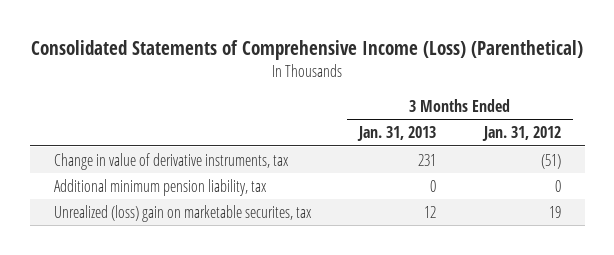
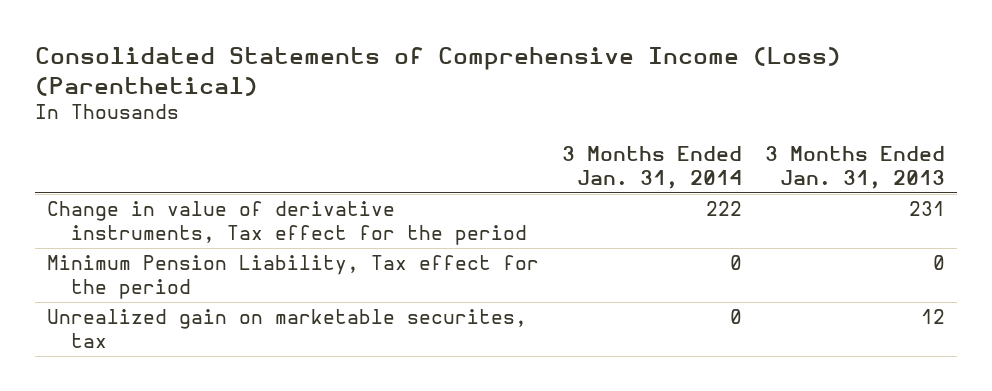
[481,126,561,142] Jan. 31, 2012 -> none
none -> [561,145,742,189] 3 Months Ended Jan. 31, 2014
[53,152,289,170] Change in value of derivative instruments, tax -> [46,201,528,246] Change in value of derivative instruments, Tax effect for the period
[53,178,267,196] Additional minimum pension liability, tax -> [46,255,539,300] Minimum Pension Liability, Tax effect for the period
[53,204,312,222] Unrealized (loss) gain on marketable securites, tax -> [46,309,527,349] Unrealized gain on marketable securites, tax

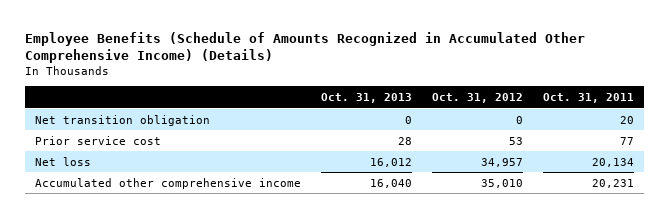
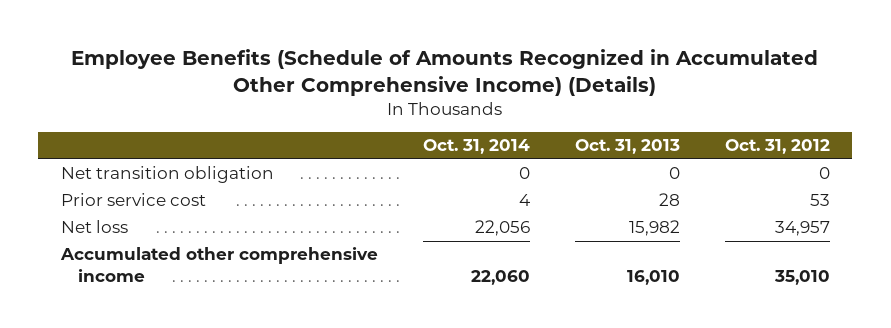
[543,93,635,104] Oct. 31, 2011 -> none
none -> [422,139,530,155] Oct. 31, 2014
[370,157,413,167] 16,012 -> [628,220,680,237] 15,982
[370,178,413,188] 16,040 -> [626,270,680,286] 16,010

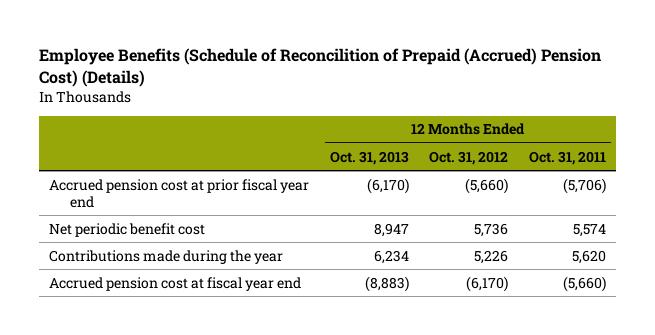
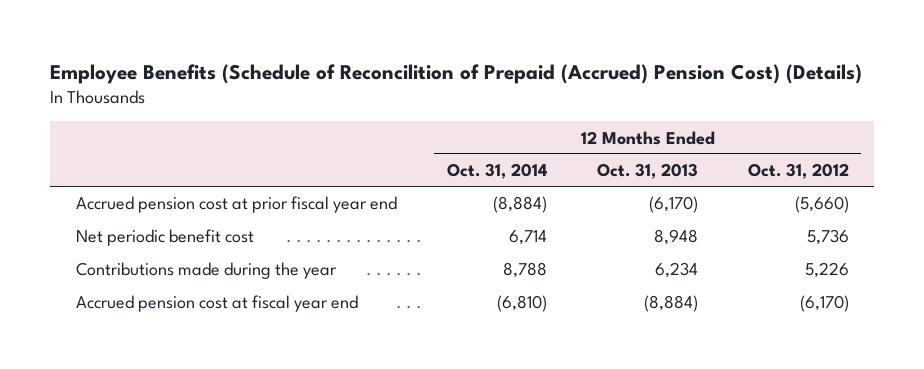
[529,150,607,165] Oct. 31, 2011 -> none
none -> [446,163,547,180] Oct. 31, 2014
[373,222,409,237] 8,947 -> [653,229,698,246] 8,948
[364,275,409,292] (8,883) -> [643,295,698,313] (8,884)

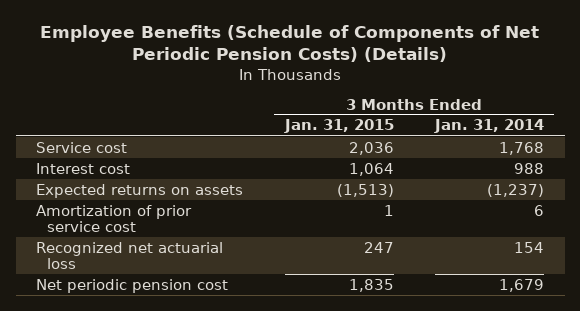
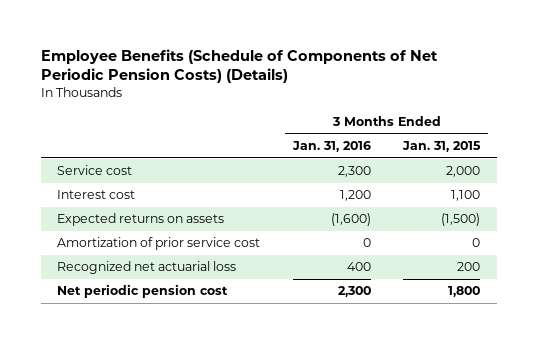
[434,119,545,134] Jan. 31, 2014 -> none
none -> [291,141,371,153] Jan. 31, 2016
[348,141,394,155] 2,036 -> [446,166,481,178] 2,000
[348,162,394,176] 1,064 -> [451,190,481,202] 1,100
[336,183,394,197] (1,513) -> [441,213,481,227] (1,500)
[383,204,394,216] 1 -> [472,238,481,248] 0
[363,241,394,253] 247 -> [457,262,481,272] 200
[348,278,394,292] 1,835 -> [448,286,481,298] 1,800

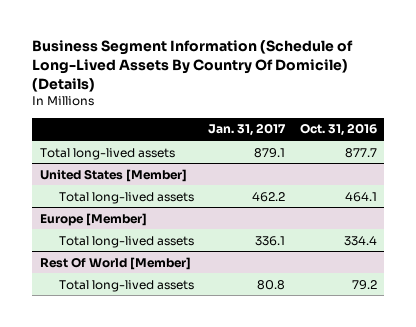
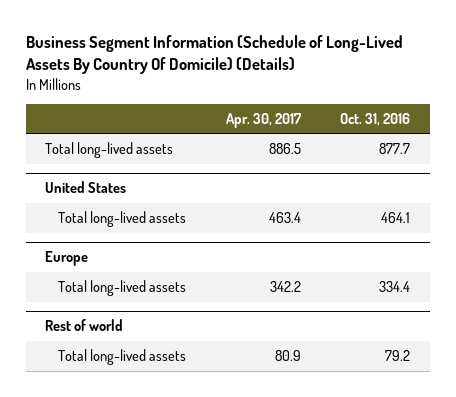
[208,123,287,137] Jan. 31, 2017 -> none
none -> [225,112,302,128] Apr. 30, 2017
[39,168,187,182] United States [Member] -> [45,181,127,194] United States
[39,212,147,226] Europe [Member] -> [45,251,89,267] Europe
[39,256,191,270] Rest Of World [Member] -> [45,319,124,332] Rest of world

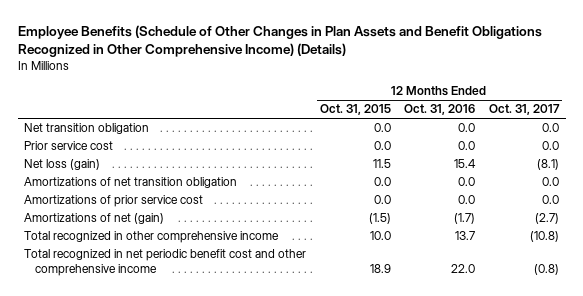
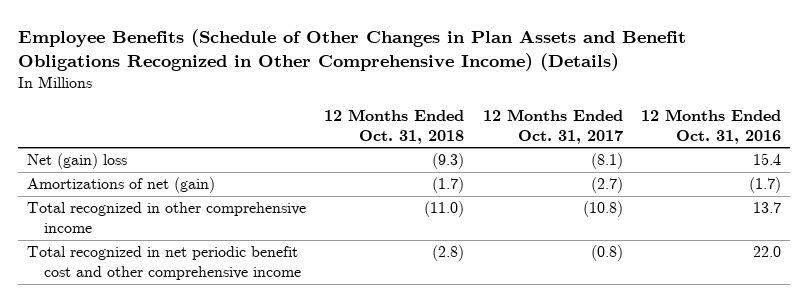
[319,104,391,116] Oct. 31, 2015 -> none
none -> [324,109,465,144] 12 Months Ended Oct. 31, 2018
[24,123,150,135] Net transition obligation -> none
[24,141,114,151] Prior service cost -> none
[24,177,238,189] Amortizations of net transition obligation -> none
[24,195,204,208] Amortizations of prior service cost -> none
[24,159,101,171] Net loss (gain) -> [27,153,128,170] Net (gain) loss

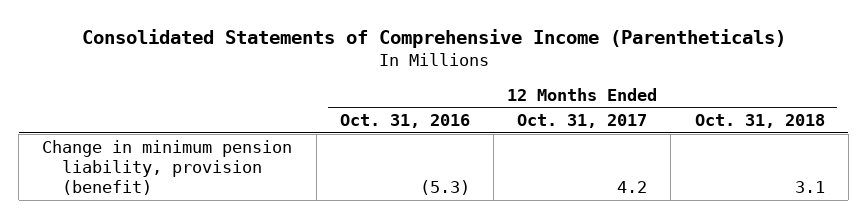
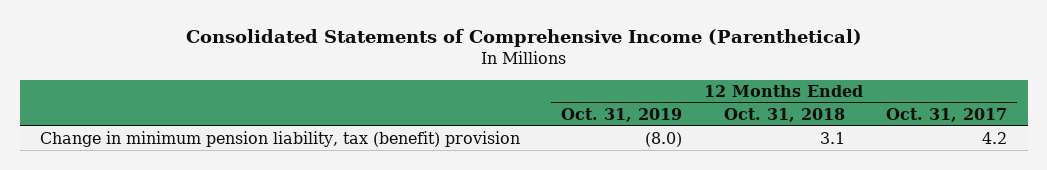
[81,29,786,49] Consolidated Statements of Comprehensive Income (Parentheticals) -> [185,29,862,48] Consolidated Statements of Comprehensive Income (Parenthetical)
[339,114,470,129] Oct. 31, 2016 -> none
none -> [561,107,683,122] Oct. 31, 2019
[42,139,293,196] Change in minimum pension liability, provision (benefit) -> [40,131,521,148] Change in minimum pension liability, tax (benefit) provision

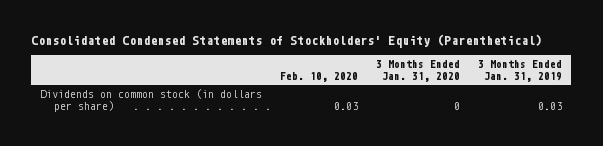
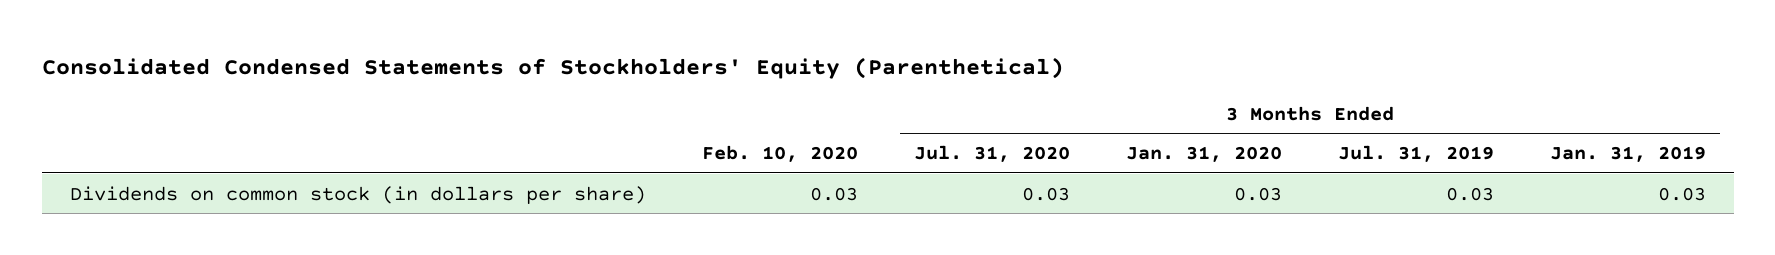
none -> [913,145,1070,163] Jul. 31, 2020
none -> [1337,145,1494,163] Jul. 31, 2019
[454,102,461,111] 0 -> [1233,186,1282,201] 0.03

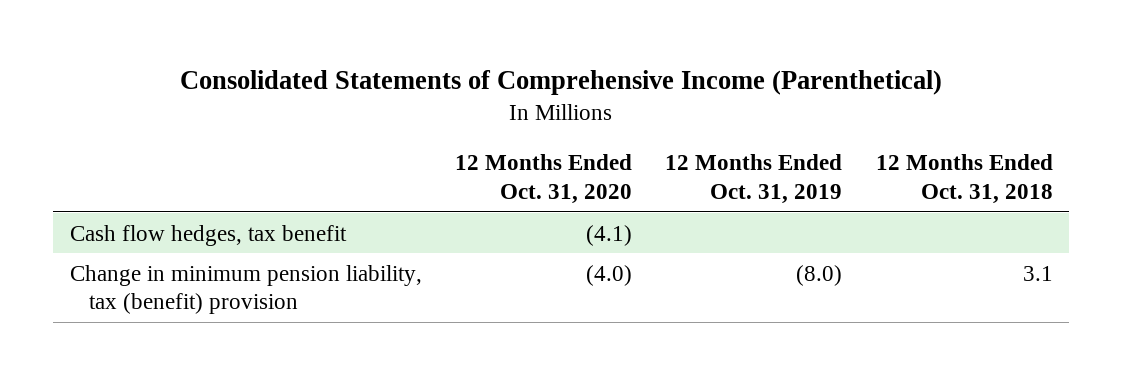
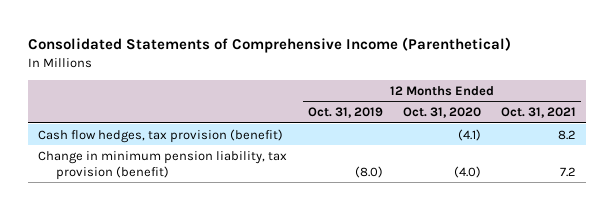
[875,154,1053,205] 12 Months Ended Oct. 31, 2018 -> none
none -> [500,107,576,119] Oct. 31, 2021
[70,224,348,246] Cash flow hedges, tax benefit -> [38,128,284,143] Cash flow hedges, tax provision (benefit)
[70,264,423,315] Change in minimum pension liability, tax (benefit) provision -> [38,150,288,180] Change in minimum pension liability, tax provision (benefit)

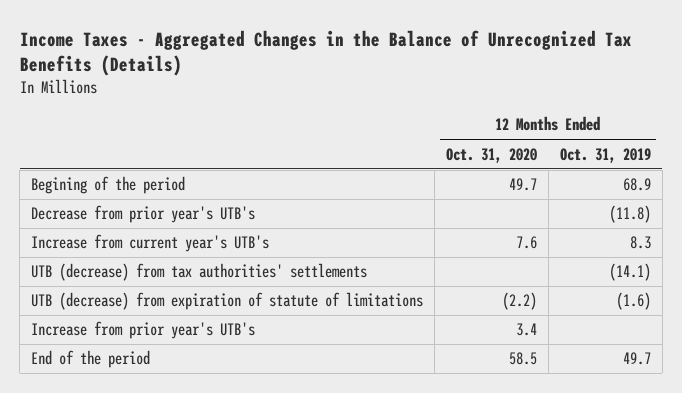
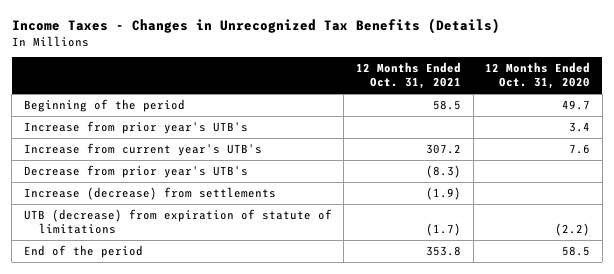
[19,29,632,77] Income Taxes - Aggregated Changes in the Balance of Unrecognized Tax Benefits (Details) -> [11,17,500,34] Income Taxes - Changes in Unrecognized Tax Benefits (Details)
[559,147,651,163] Oct. 31, 2019 -> none
none -> [356,62,462,90] 12 Months Ended Oct. 31, 2021
[31,176,186,195] Begining of the period -> [23,99,185,113] Beginning of the period
[31,321,256,340] Increase from prior year's UTB's -> [23,121,248,135] Increase from prior year's UTB's
[31,205,256,224] Decrease from prior year's UTB's -> [23,165,248,179] Decrease from prior year's UTB's
[31,263,368,282] UTB (decrease) from tax authorities' settlements -> [23,187,276,201] Increase (decrease) from settlements

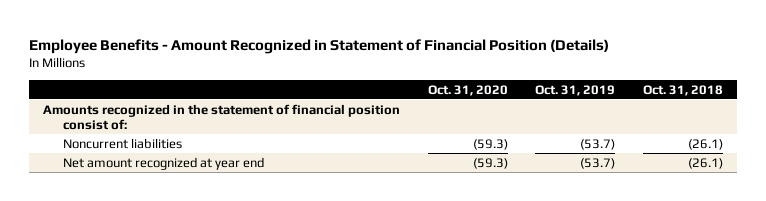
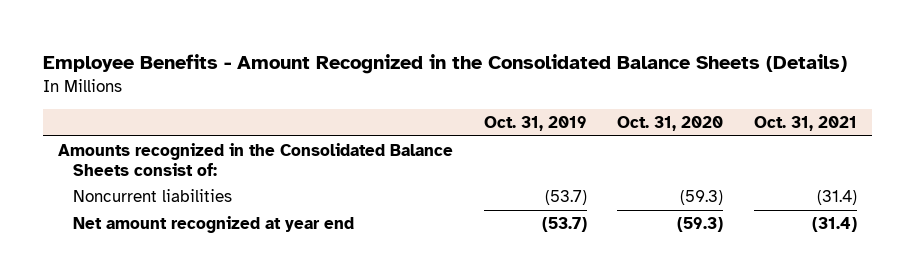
[29,38,610,54] Employee Benefits - Amount Recognized in Statement of Financial Position (Details) -> [42,53,847,74] Employee Benefits - Amount Recognized in the Consolidated Balance Sheets (Details)
[642,84,723,96] Oct. 31, 2018 -> none
none -> [753,116,857,132] Oct. 31, 2021
[43,103,401,131] Amounts recognized in the statement of financial position consist of: -> [57,143,453,176] Amounts recognized in the Consolidated Balance Sheets consist of:

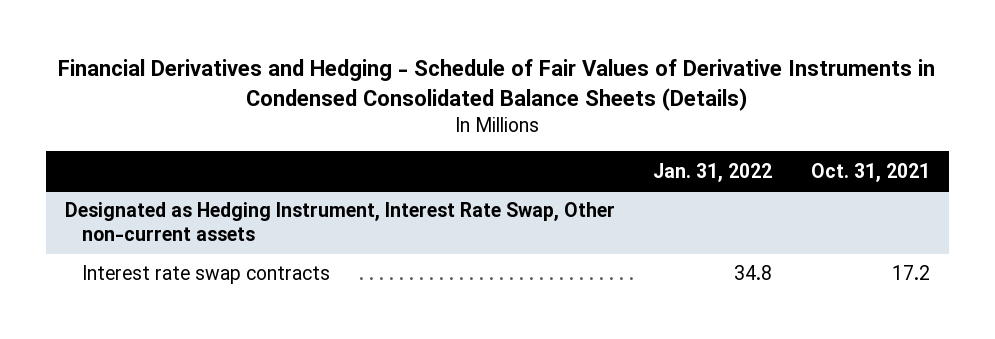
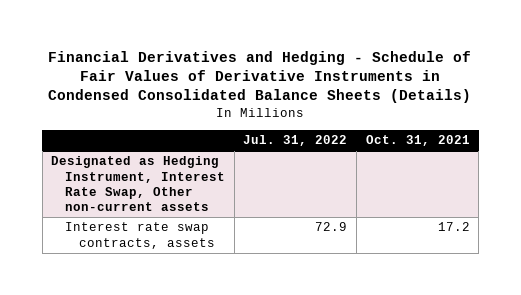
[653,162,773,182] Jan. 31, 2022 -> none
none -> [243,135,348,147] Jul. 31, 2022
[81,265,330,285] Interest rate swap contracts -> [65,222,216,249] Interest rate swap contracts, assets

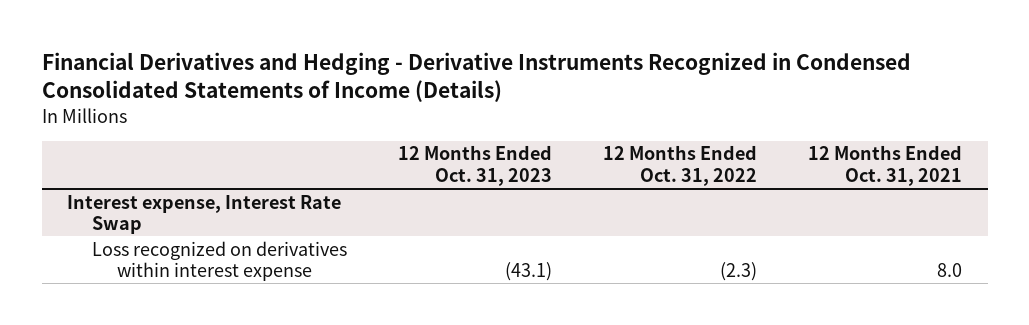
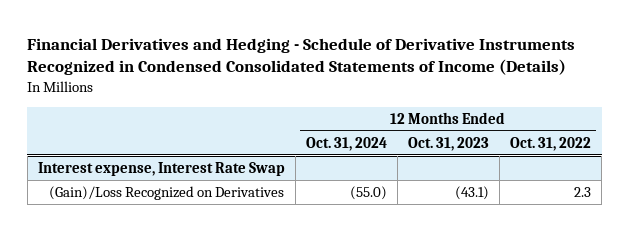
[41,51,911,103] Financial Derivatives and Hedging - Derivative Instruments Recognized in Condensed Consolidated Statements of Income (Details) -> [27,37,576,76] Financial Derivatives and Hedging - Schedule of Derivative Instruments Recognized in Condensed Consolidated Statements of Income (Details)
[808,145,963,186] 12 Months Ended Oct. 31, 2021 -> none
none -> [305,136,387,151] Oct. 31, 2024
[92,240,348,281] Loss recognized on derivatives within interest expense -> [49,185,285,200] (Gain)/Loss Recognized on Derivatives
[720,261,758,281] (2.3) -> [574,186,592,197] 2.3

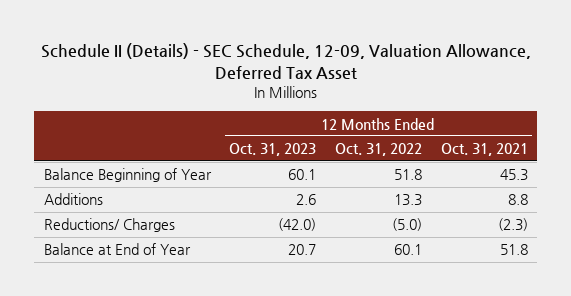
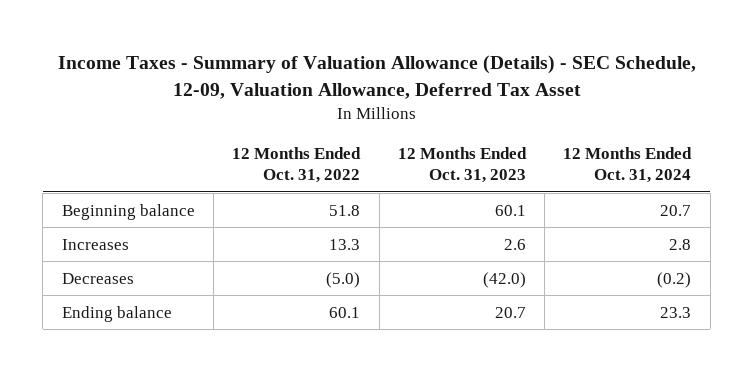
[40,43,531,80] Schedule II (Details) - SEC Schedule, 12-09, Valuation Allowance, Deferred Tax Asset -> [57,55,696,99] Income Taxes - Summary of Valuation Allowance (Details) - SEC Schedule, 12-09, Valuation Allowance, Deferred Tax Asset
[440,143,528,157] Oct. 31, 2021 -> none
none -> [563,146,693,184] 12 Months Ended Oct. 31, 2024
[43,168,212,183] Balance Beginning of Year -> [61,203,195,220] Beginning balance
[43,193,103,206] Additions -> [61,238,129,250] Increases
[43,218,175,233] Reductions/ Charges -> [61,272,134,284] Decreases
[43,243,191,256] Balance at End of Year -> [61,305,172,322] Ending balance

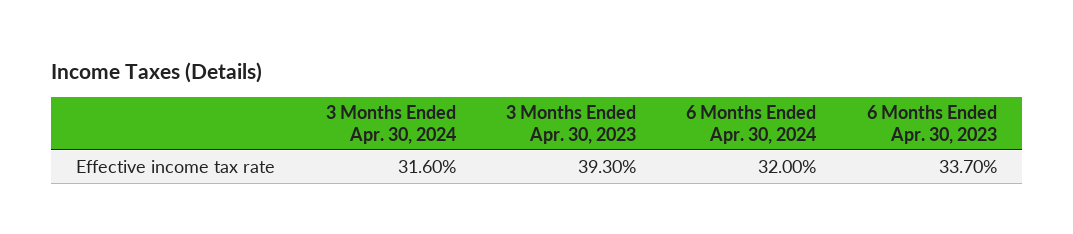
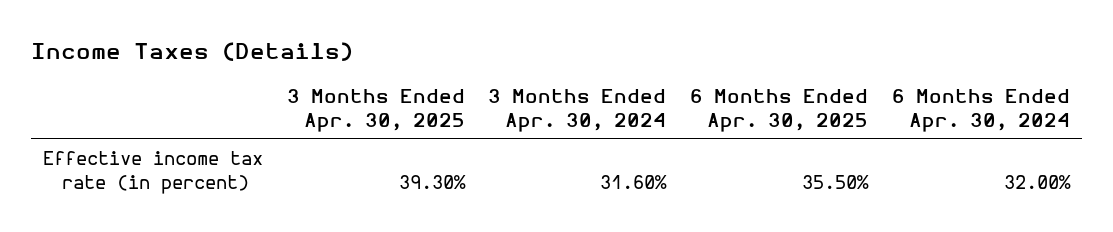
[506,105,637,144] 3 Months Ended Apr. 30, 2023 -> none
[866,105,997,144] 6 Months Ended Apr. 30, 2023 -> none
none -> [286,89,465,133] 3 Months Ended Apr. 30, 2025
none -> [690,89,869,133] 6 Months Ended Apr. 30, 2025
[76,160,276,174] Effective income tax rate -> [42,151,263,195] Effective income tax rate (in percent)

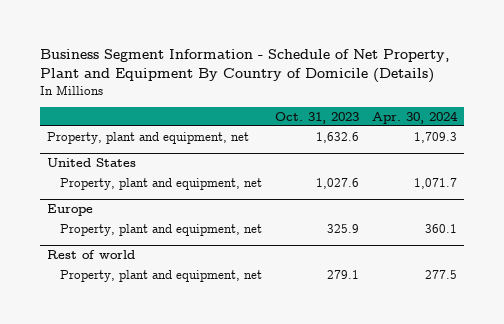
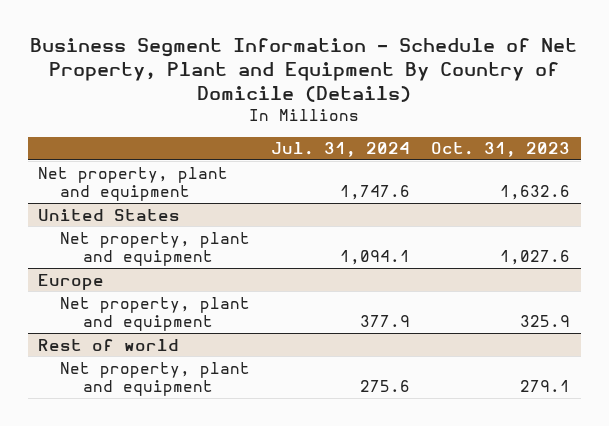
[372,110,459,124] Apr. 30, 2024 -> none
none -> [271,142,411,158] Jul. 31, 2024
[46,131,249,144] Property, plant and equipment, net -> [38,166,229,202] Net property, plant and equipment
[60,177,263,190] Property, plant and equipment, net -> [60,231,251,267] Net property, plant and equipment
[60,223,263,236] Property, plant and equipment, net -> [60,296,251,332] Net property, plant and equipment
[60,269,263,282] Property, plant and equipment, net -> [60,361,251,397] Net property, plant and equipment

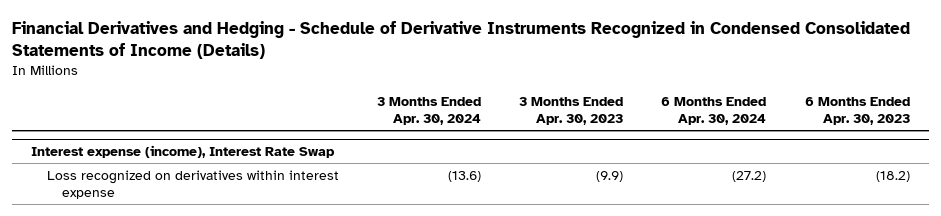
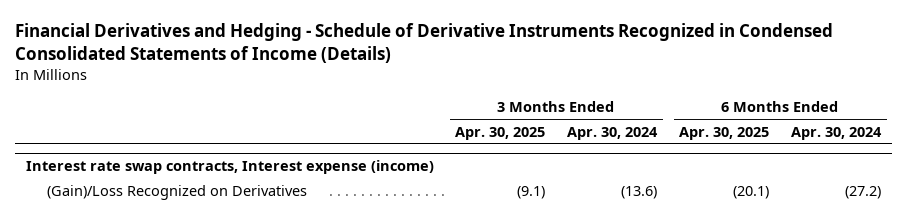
[519,97,624,126] 3 Months Ended Apr. 30, 2023 -> none
[804,97,910,126] 6 Months Ended Apr. 30, 2023 -> none
none -> [455,126,546,140] Apr. 30, 2025
none -> [679,126,770,140] Apr. 30, 2025
[31,145,336,159] Interest expense (income), Interest Rate Swap -> [25,160,434,175] Interest rate swap contracts, Interest expense (income)
[46,169,339,199] Loss recognized on derivatives within interest expense -> [46,184,307,200] (Gain)/Loss Recognized on Derivatives

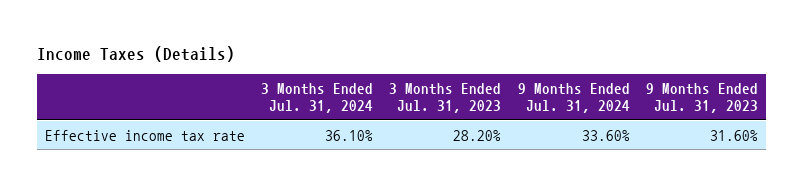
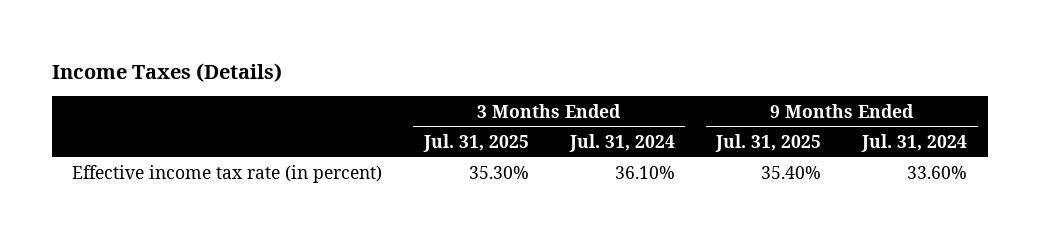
[389,82,502,114] 3 Months Ended Jul. 31, 2023 -> none
[645,82,758,114] 9 Months Ended Jul. 31, 2023 -> none
none -> [422,133,529,152] Jul. 31, 2025
none -> [715,133,822,152] Jul. 31, 2025
[45,129,246,141] Effective income tax rate -> [72,165,383,184] Effective income tax rate (in percent)

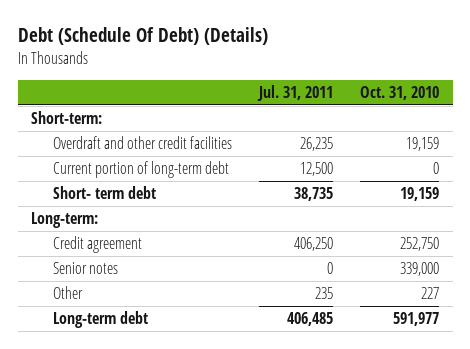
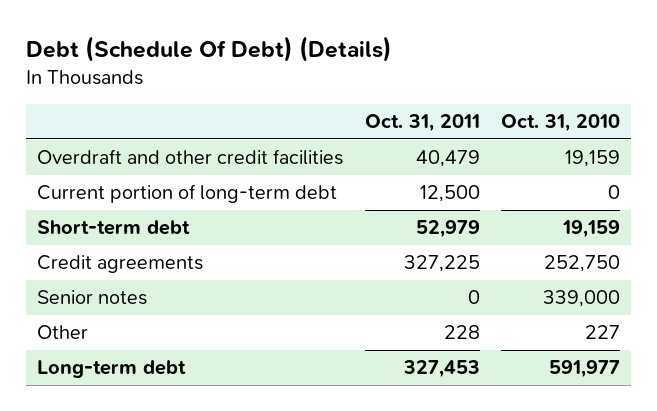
[257,84,334,101] Jul. 31, 2011 -> none
none -> [364,114,480,133] Oct. 31, 2011
[31,111,103,125] Short-term: -> none
[31,212,99,229] Long-term: -> none
[53,186,157,200] Short- term debt -> [36,220,190,236] Short-term debt
[53,236,143,254] Credit agreement -> [36,255,203,274] Credit agreements

